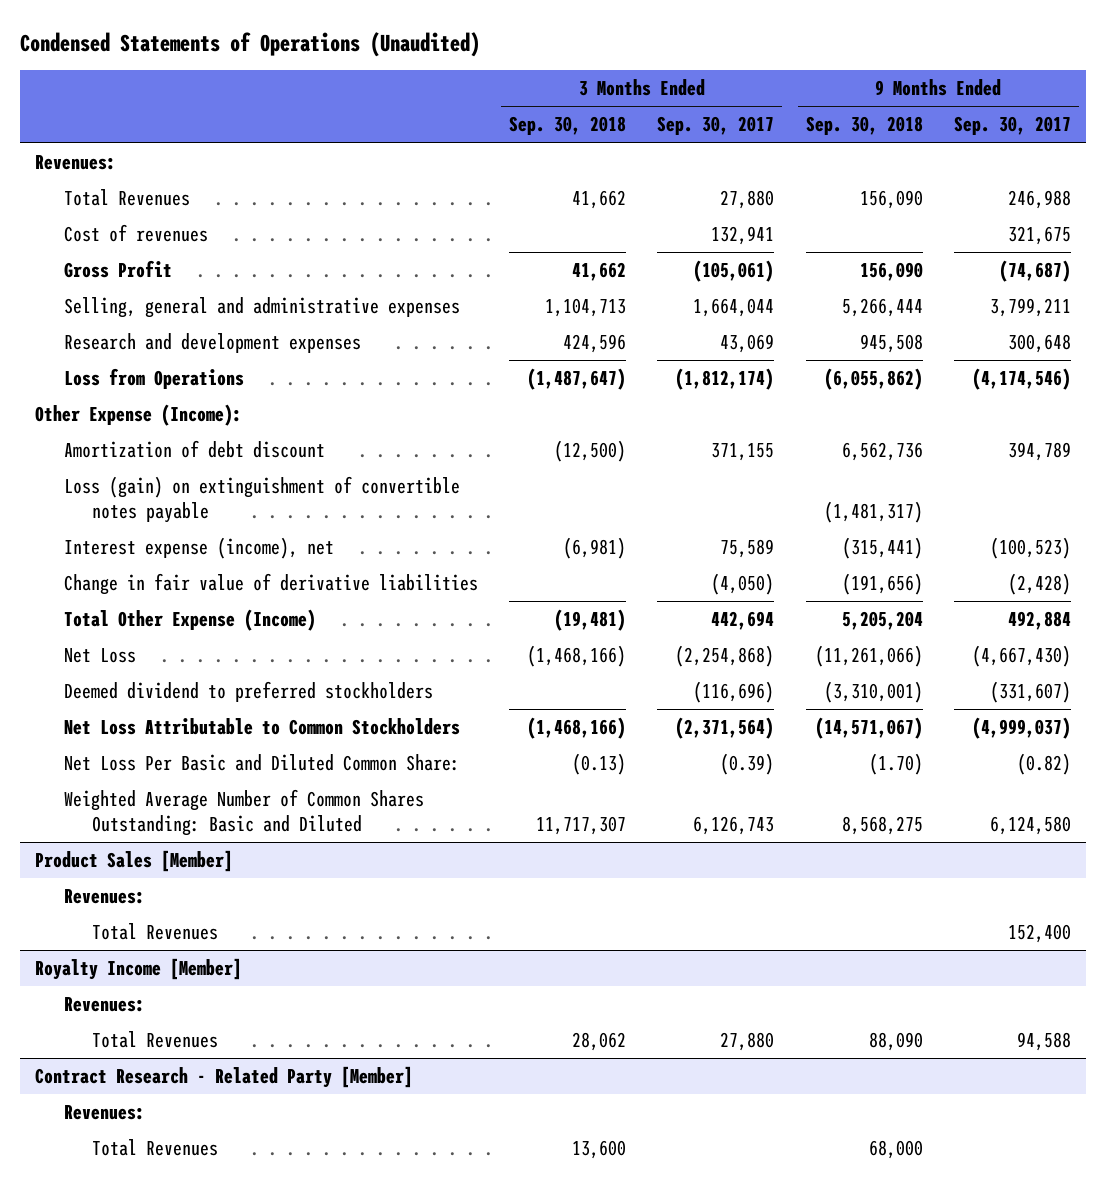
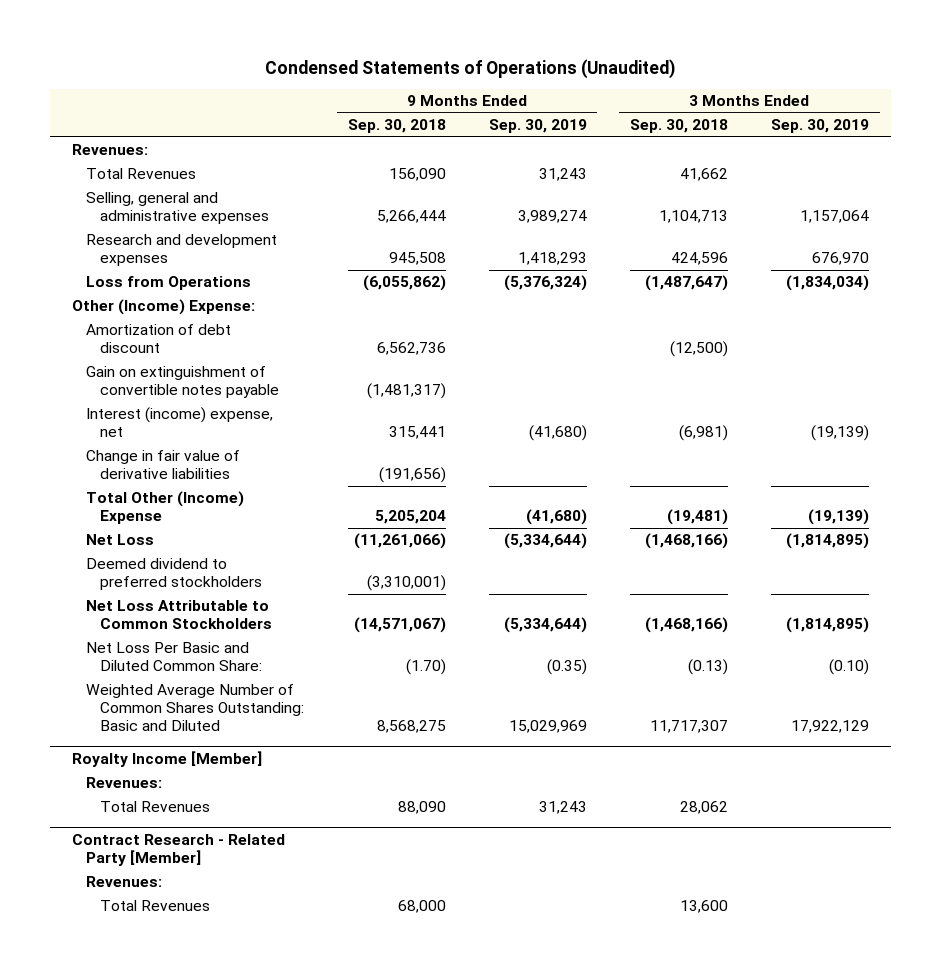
[657,116,775,136] Sep. 30, 2017 -> none
[953,116,1071,136] Sep. 30, 2017 -> none
none -> [488,119,587,134] Sep. 30, 2019
none -> [771,119,870,134] Sep. 30, 2019
[63,223,208,242] Cost of revenues -> none
[63,259,172,278] Gross Profit -> none
[35,403,243,426] Other Expense (Income): -> [71,299,255,316] Other (Income) Expense:
[63,475,460,524] Loss (gain) on extinguishment of convertible notes payable -> [85,366,280,399] Gain on extinguishment of convertible notes payable
[63,536,334,559] Interest expense (income), net -> [85,407,273,438] Interest (income) expense, net
[841,536,923,559] (315,441) -> [388,426,446,440] 315,441
[63,608,316,631] Total Other Expense (Income) -> [85,491,244,525] Total Other (Income) Expense
[35,849,234,872] Product Sales [Member] -> none
[63,888,145,904] Revenues: -> none
[91,922,218,940] Total Revenues -> none

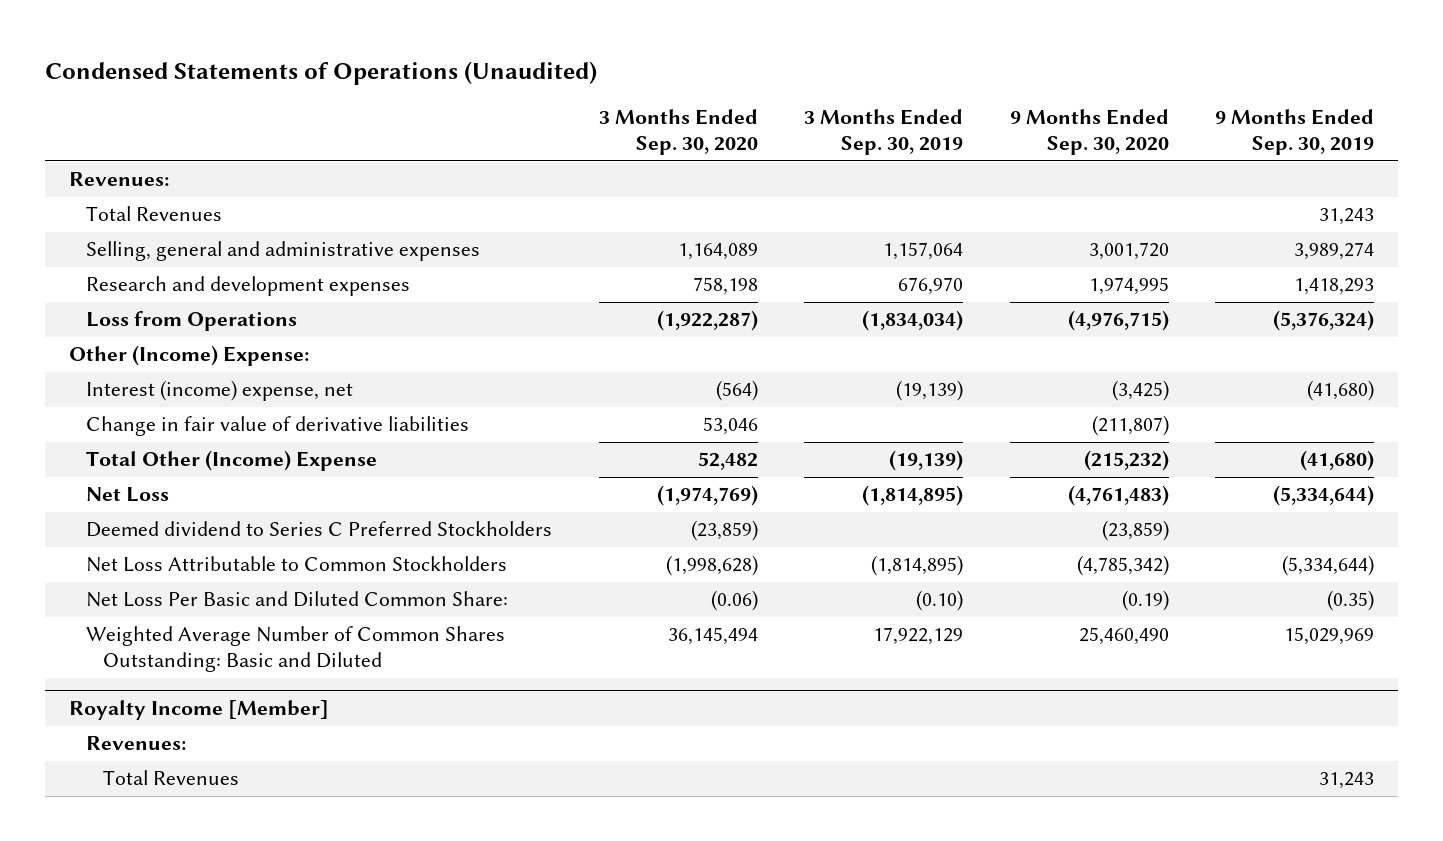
[347,119,446,134] Sep. 30, 2018 -> none
[629,119,728,134] Sep. 30, 2018 -> none
none -> [598,109,758,156] 3 Months Ended Sep. 30, 2020
none -> [1009,109,1169,156] 9 Months Ended Sep. 30, 2020
[85,324,231,354] Amortization of debt discount -> none
[85,366,280,399] Gain on extinguishment of convertible notes payable -> none
[85,558,263,591] Deemed dividend to preferred stockholders -> [85,521,552,538] Deemed dividend to Series C Preferred Stockholders
[71,834,285,867] Contract Research - Related Party [Member] -> none
[85,876,162,888] Revenues: -> none
[100,900,211,912] Total Revenues -> none

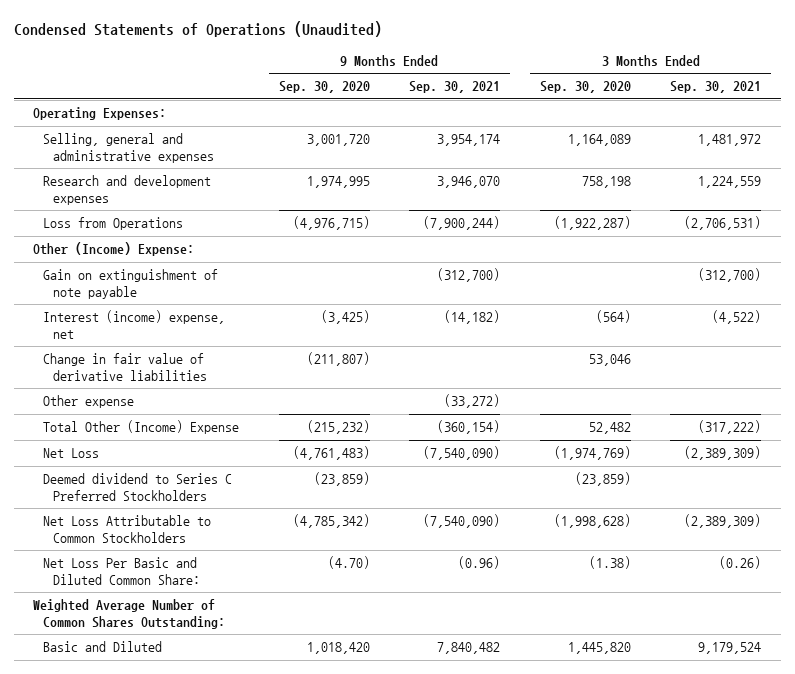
[804,109,964,156] 3 Months Ended Sep. 30, 2019 -> none
[1215,109,1375,156] 9 Months Ended Sep. 30, 2019 -> none
none -> [409,81,501,94] Sep. 30, 2021
none -> [670,81,762,94] Sep. 30, 2021
[68,172,169,187] Revenues: -> none
[85,206,222,222] Total Revenues -> none
none -> [33,107,167,121] Operating Expenses:
none -> [43,269,219,299] Gain on extinguishment of note payable
none -> [43,395,135,409] Other expense
[68,700,329,721] Royalty Income [Member] -> none
[85,736,186,751] Revenues: -> none
[103,770,240,786] Total Revenues -> none
[710,590,758,612] (0.06) -> [588,556,631,570] (1.38)
[1121,590,1169,612] (0.19) -> [327,556,370,570] (4.70)
none -> [33,599,226,629] Weighted Average Number of Common Shares Outstanding:
[85,626,505,673] Weighted Average Number of Common Shares Outstanding: Basic and Diluted -> [43,641,163,653] Basic and Diluted
[667,627,758,646] 36,145,494 -> [567,642,631,655] 1,445,820
[1078,627,1169,646] 25,460,490 -> [306,642,370,655] 1,018,420

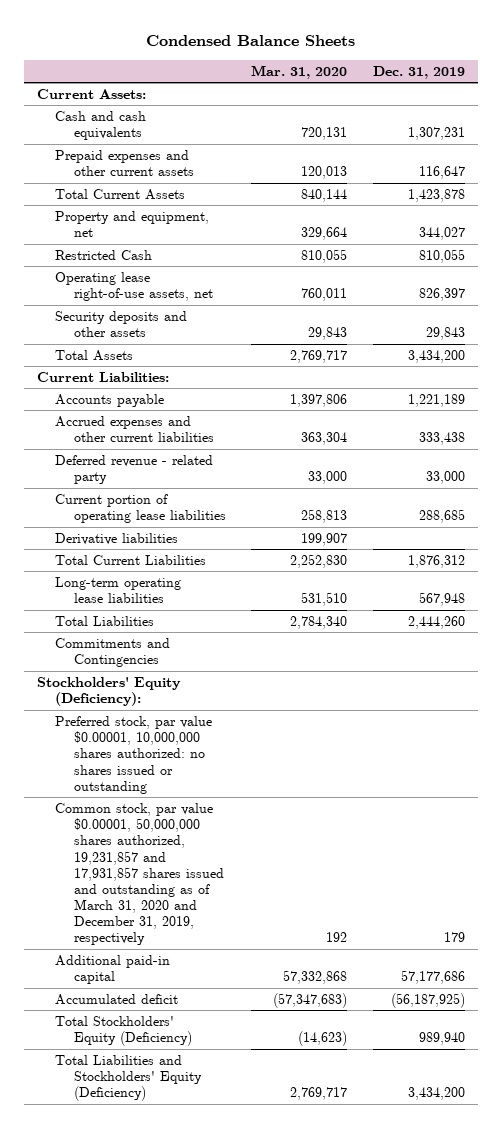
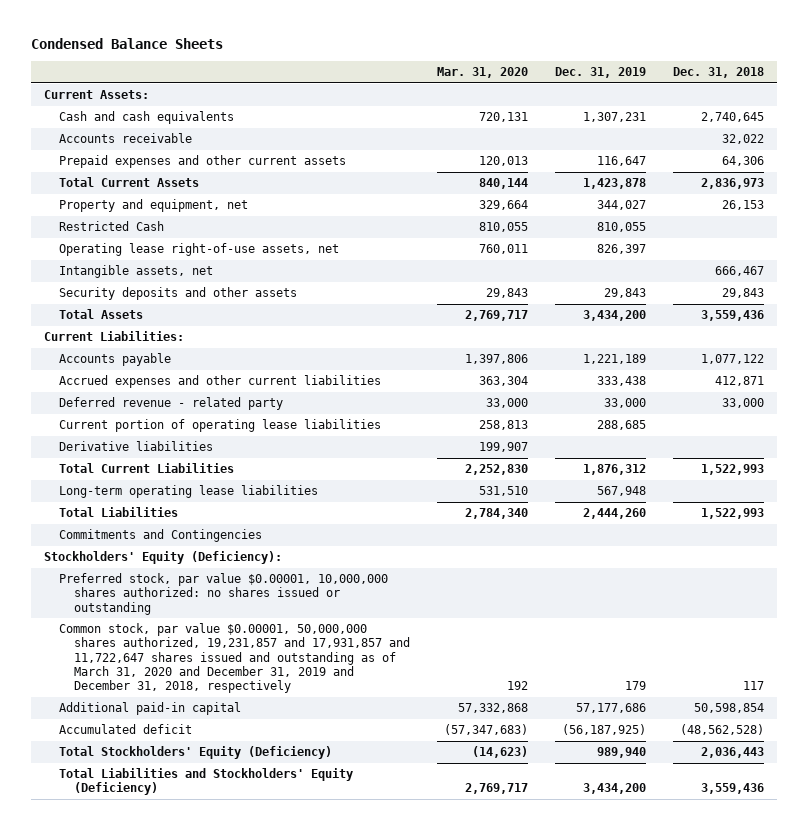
none -> [672,67,764,79] Dec. 31, 2018
none -> [59,133,193,144] Accounts receivable
none -> [59,265,214,279] Intangible assets, net
[55,803,224,946] Common stock, par value $0.00001, 50,000,000 shares authorized, 19,231,857 and 17,931,857 shares issued and outstanding as of March 31, 2020 and December 31, 2019, respectively -> [59,623,410,694] Common stock, par value $0.00001, 50,000,000 shares authorized, 19,231,857 and 17,931,857 and 11,722,647 shares issued and outstanding as of March 31, 2020 and December 31, 2019 and December 31, 2018, respectively

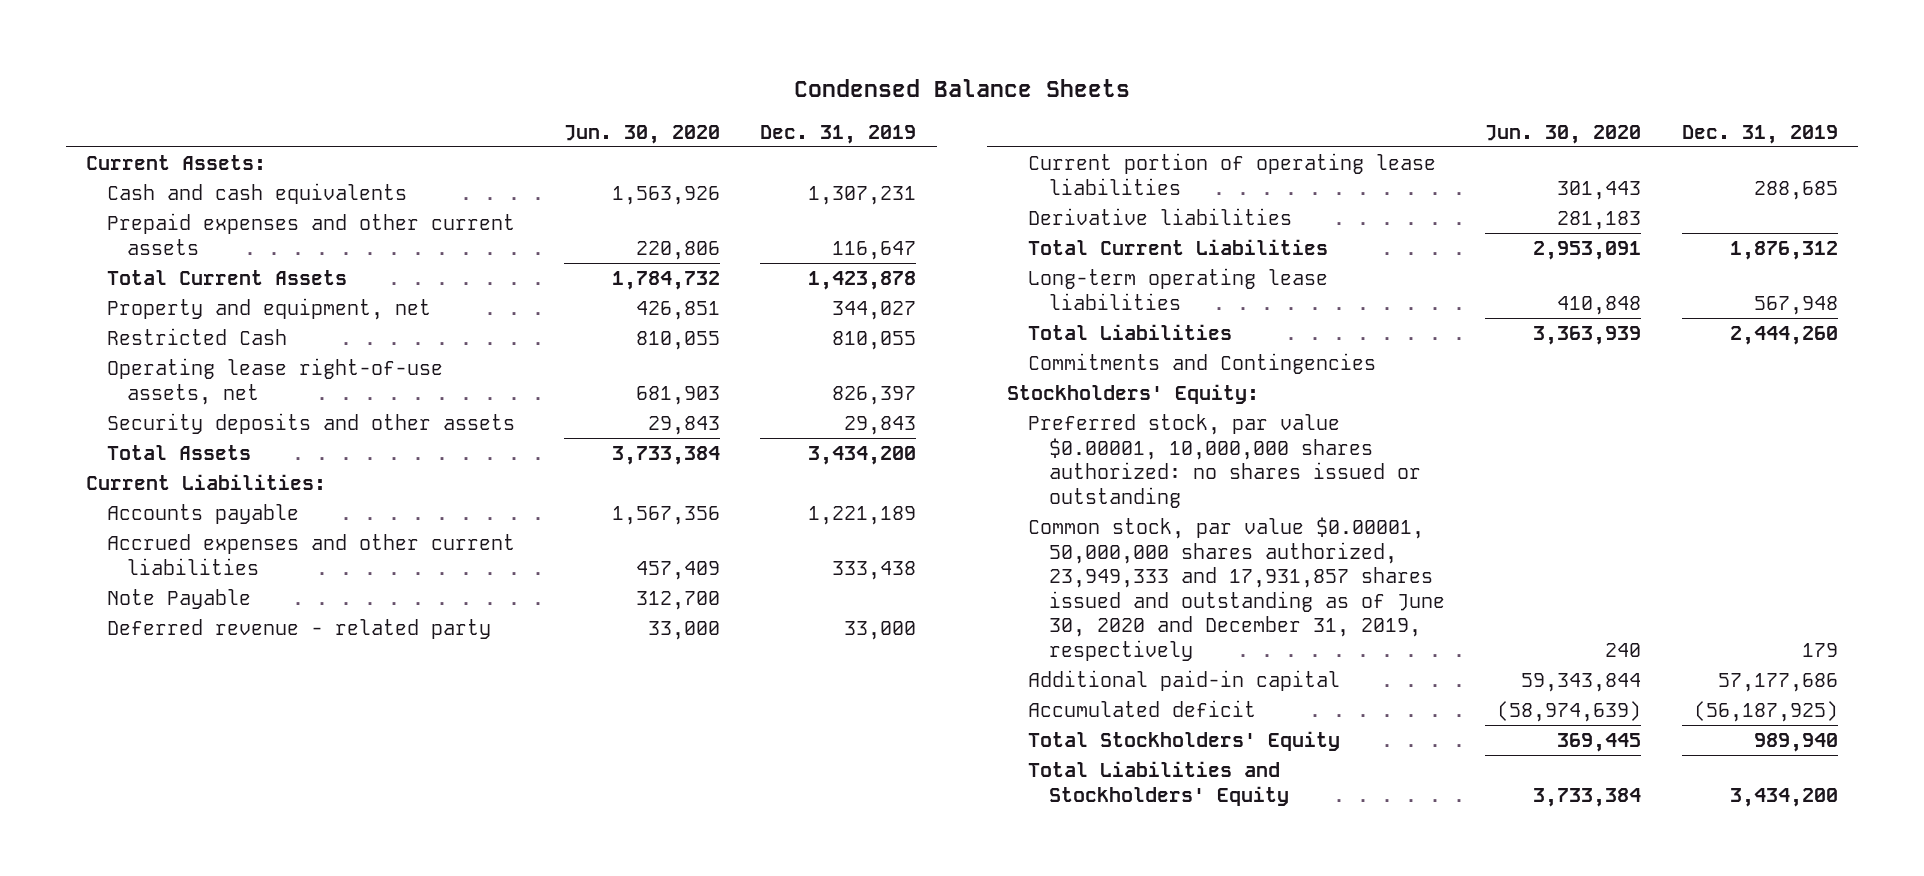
[436,67,528,79] Mar. 31, 2020 -> none
[672,67,764,79] Dec. 31, 2018 -> none
none -> [563,124,720,144] Jun. 30, 2020
[59,133,193,144] Accounts receivable -> none
[59,265,214,279] Intangible assets, net -> none
none -> [106,589,251,610] Note Payable
[44,551,283,565] Stockholders' Equity (Deficiency): -> [1007,384,1260,405] Stockholders' Equity:
[59,623,410,694] Common stock, par value $0.00001, 50,000,000 shares authorized, 19,231,857 and 17,931,857 and 11,722,647 shares issued and outstanding as of March 31, 2020 and December 31, 2019 and December 31, 2018, respectively -> [1027,517,1445,661] Common stock, par value $0.00001, 50,000,000 shares authorized, 23,949,333 and 17,931,857 shares issued and outstanding as of June 30, 2020 and December 31, 2019, respectively
[59,746,333,760] Total Stockholders' Equity (Deficiency) -> [1027,731,1340,752] Total Stockholders' Equity
[59,768,354,796] Total Liabilities and Stockholders' Equity (Deficiency) -> [1027,761,1289,806] Total Liabilities and Stockholders' Equity

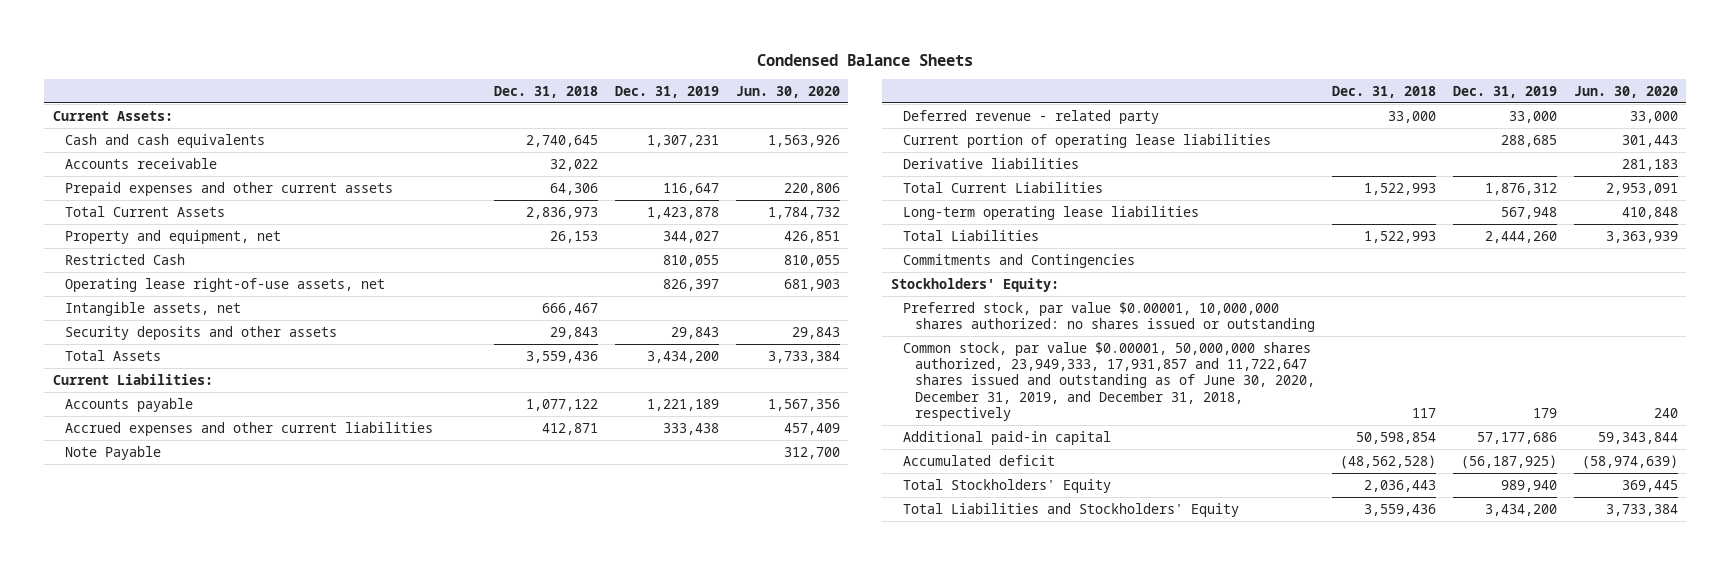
none -> [493,85,598,98] Dec. 31, 2018
none -> [64,157,217,169] Accounts receivable
none -> [64,301,241,316] Intangible assets, net
[1027,517,1445,661] Common stock, par value $0.00001, 50,000,000 shares authorized, 23,949,333 and 17,931,857 shares issued and outstanding as of June 30, 2020 and December 31, 2019, respectively -> [902,341,1315,421] Common stock, par value $0.00001, 50,000,000 shares authorized, 23,949,333, 17,931,857 and 11,722,647 shares issued and outstanding as of June 30, 2020, December 31, 2019, and December 31, 2018, respectively

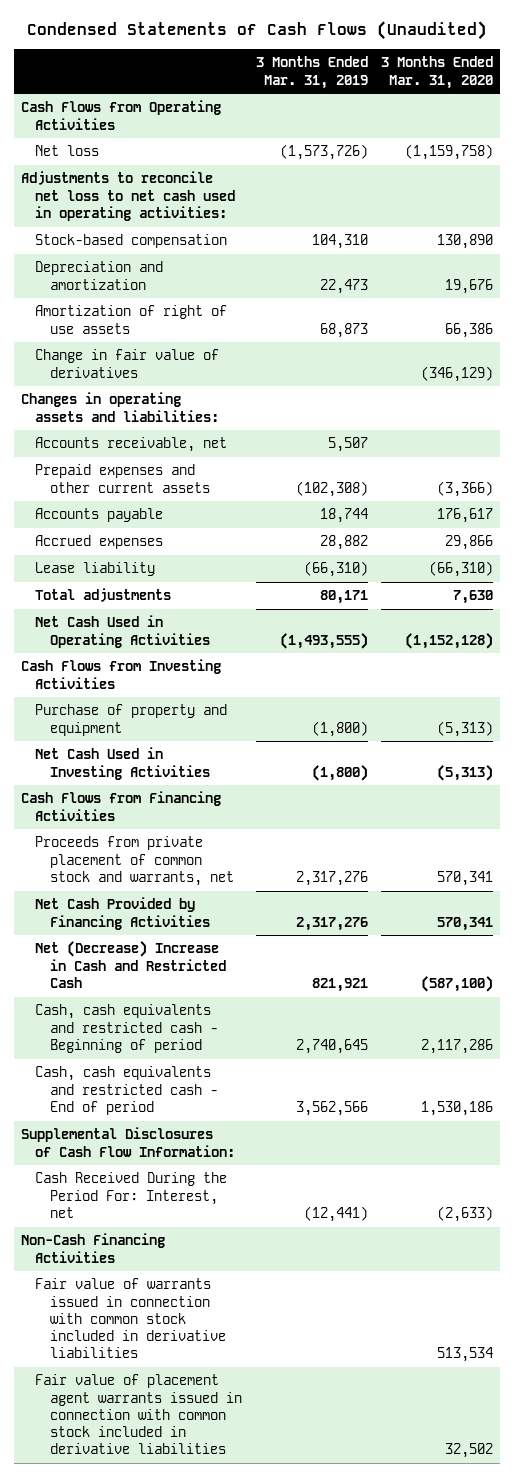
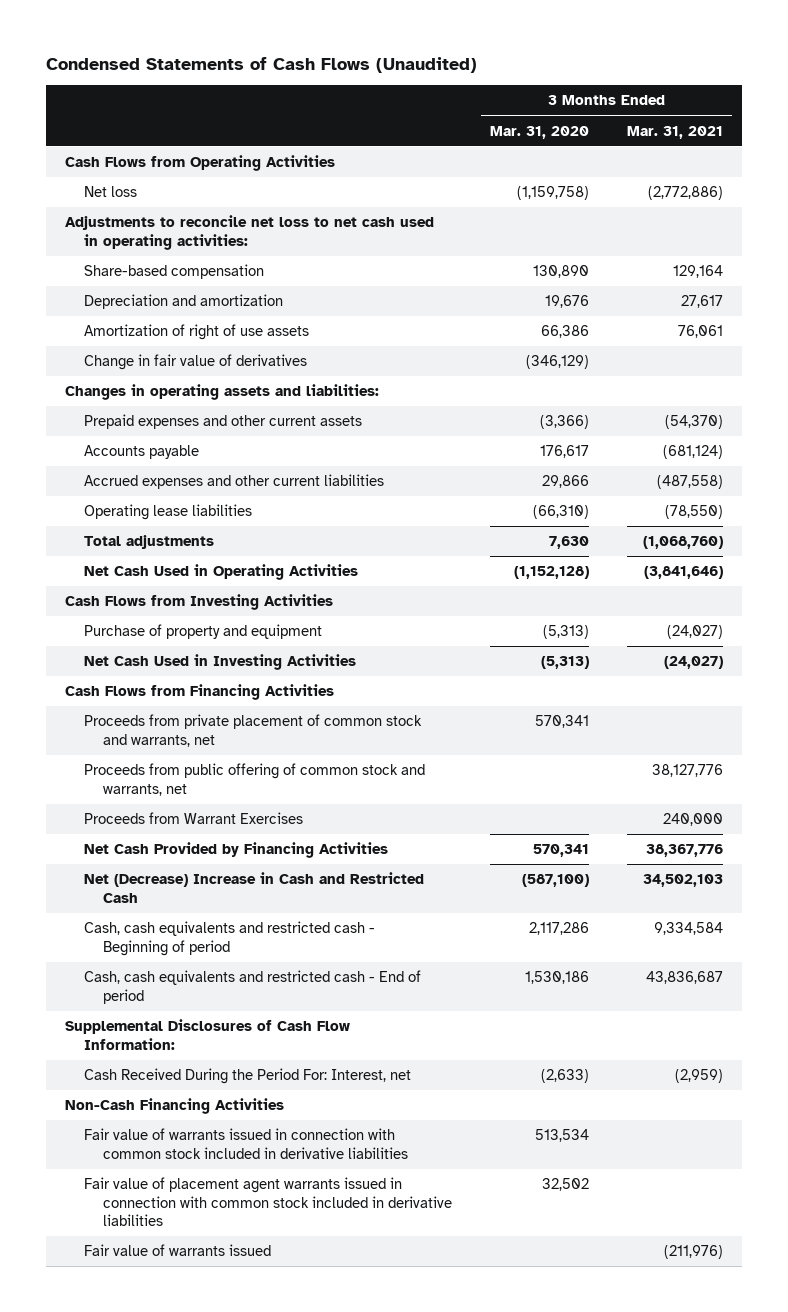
[255,56,368,89] 3 Months Ended Mar. 31, 2019 -> none
none -> [627,125,724,139] Mar. 31, 2021
[35,234,228,249] Stock-based compensation -> [84,264,265,280] Share-based compensation
[35,437,228,453] Accounts receivable, net -> none
[35,535,164,550] Accrued expenses -> [84,474,385,490] Accrued expenses and other current liabilities
[35,562,156,577] Lease liability -> [84,504,253,521] Operating lease liabilities
none -> [84,763,426,796] Proceeds from public offering of common stock and warrants, net
none -> [84,812,304,825] Proceeds from Warrant Exercises
none -> [84,1244,272,1257] Fair value of warrants issued

